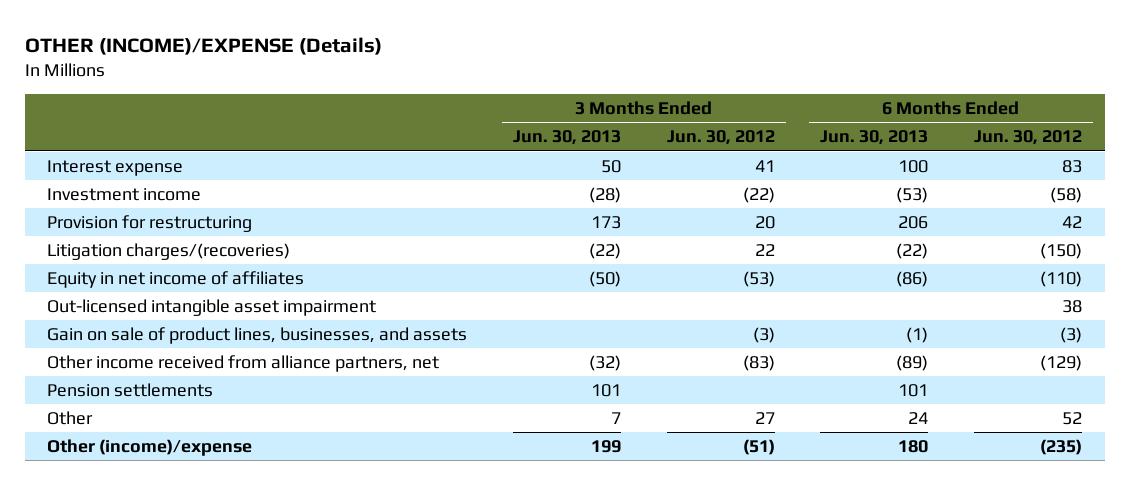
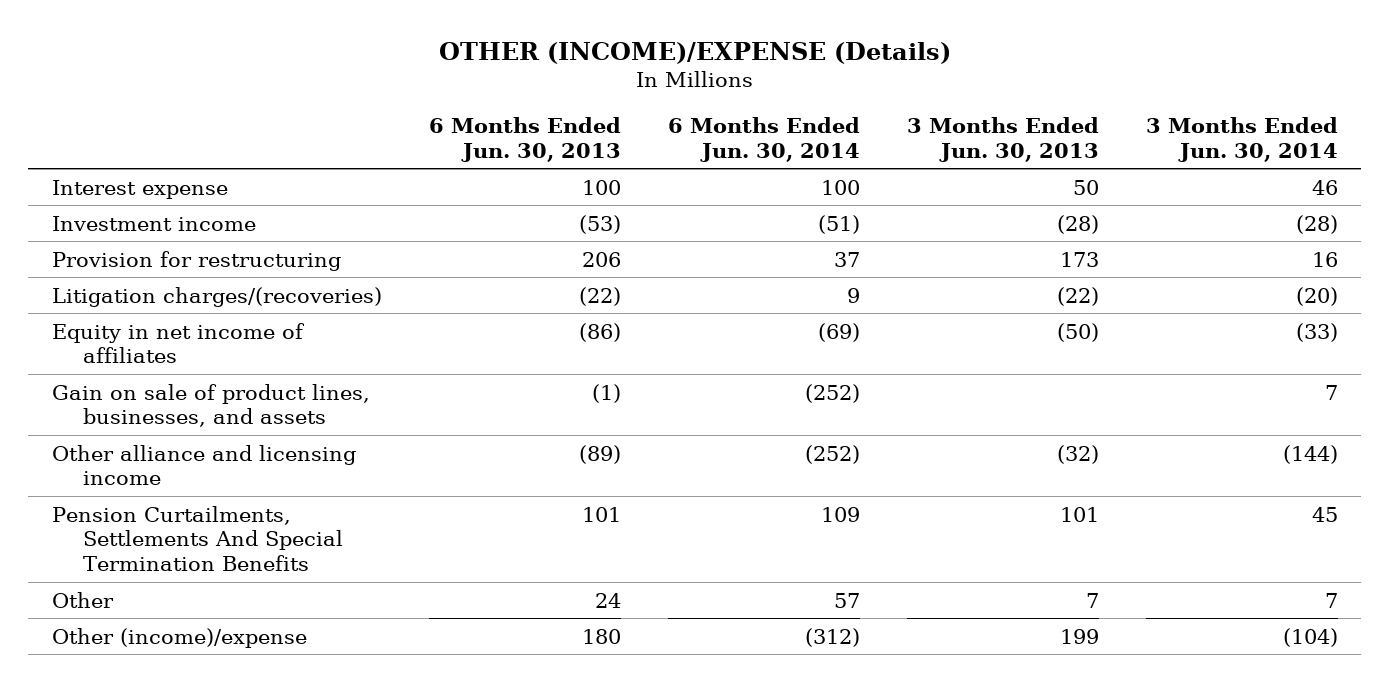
[666,130,775,146] Jun. 30, 2012 -> none
[973,130,1082,146] Jun. 30, 2012 -> none
none -> [667,116,860,162] 6 Months Ended Jun. 30, 2014
none -> [1145,116,1338,162] 3 Months Ended Jun. 30, 2014
[47,298,377,316] Out-licensed intangible asset impairment -> none
[47,354,440,372] Other income received from alliance partners, net -> [51,444,356,486] Other alliance and licensing income
[47,382,214,397] Pension settlements -> [51,505,344,572] Pension Curtailments, Settlements And Special Termination Benefits

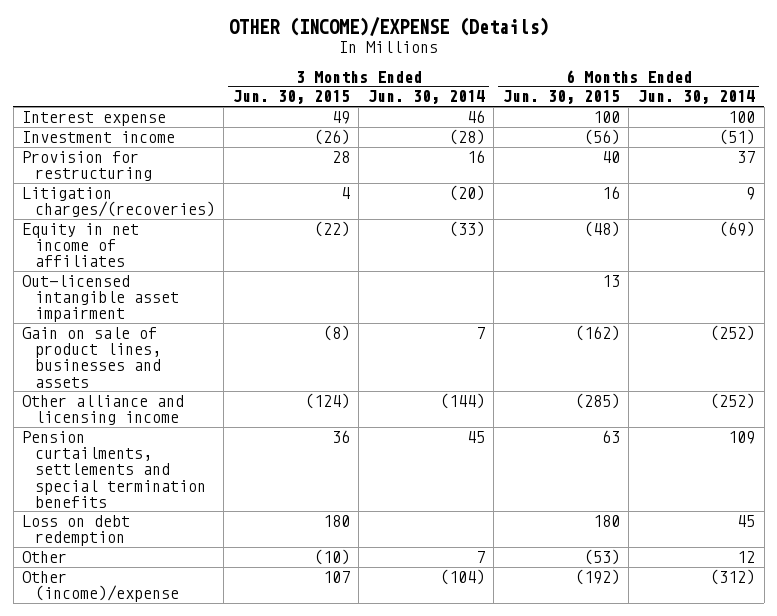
[428,116,621,162] 6 Months Ended Jun. 30, 2013 -> none
[906,116,1099,162] 3 Months Ended Jun. 30, 2013 -> none
none -> [232,90,350,105] Jun. 30, 2015
none -> [502,90,620,105] Jun. 30, 2015
none -> [22,275,179,323] Out-licensed intangible asset impairment
[51,383,370,428] Gain on sale of product lines, businesses, and assets -> [22,327,161,388] Gain on sale of product lines, businesses and assets
[51,505,344,572] Pension Curtailments, Settlements And Special Termination Benefits -> [22,431,206,508] Pension curtailments, settlements and special termination benefits
none -> [22,515,131,547] Loss on debt redemption
[833,592,860,608] 57 -> [736,551,755,564] 12

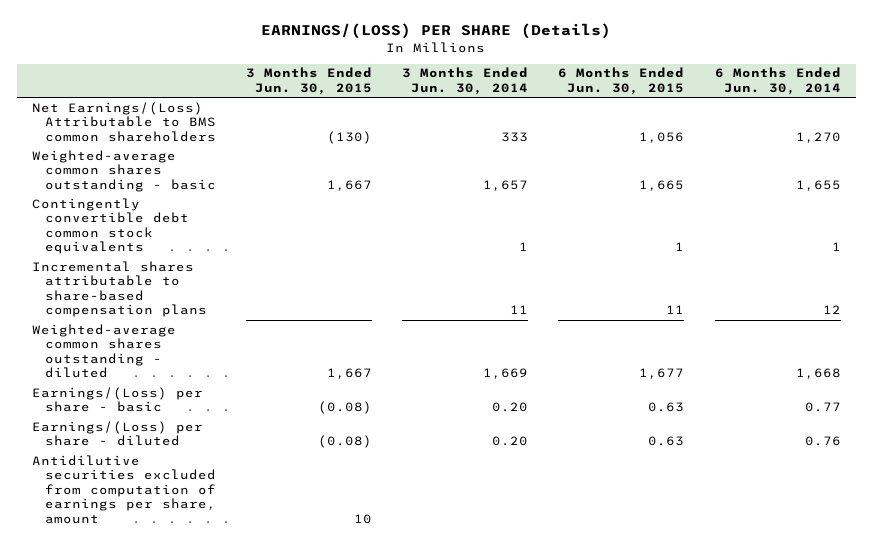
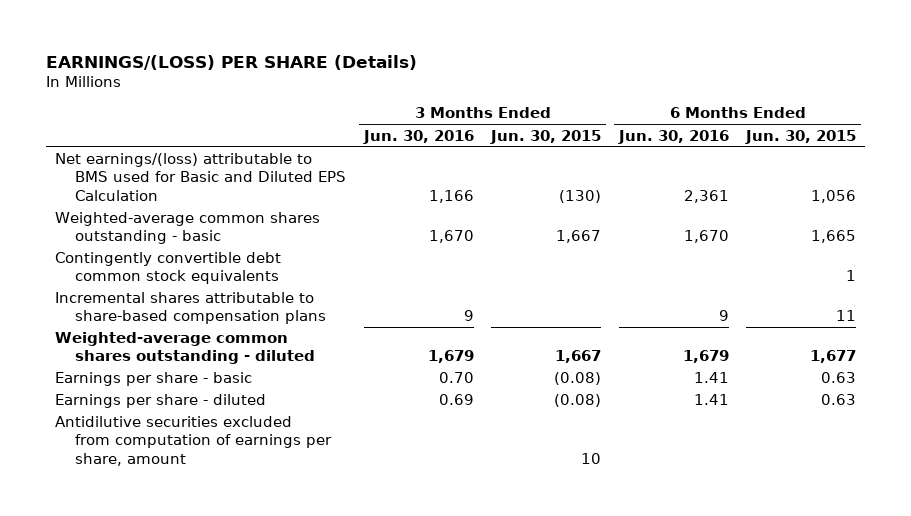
[402,67,529,95] 3 Months Ended Jun. 30, 2014 -> none
[714,67,841,95] 6 Months Ended Jun. 30, 2014 -> none
none -> [362,129,474,144] Jun. 30, 2016
none -> [617,129,729,144] Jun. 30, 2016
[31,101,216,142] Net Earnings/(Loss) Attributable to BMS common shareholders -> [54,153,347,201] Net earnings/(loss) attributable to BMS used for Basic and Diluted EPS Calculation
[31,386,203,413] Earnings/(Loss) per share - basic -> [54,372,252,387] Earnings per share - basic
[31,420,203,447] Earnings/(Loss) per share - diluted -> [54,394,266,409] Earnings per share - diluted

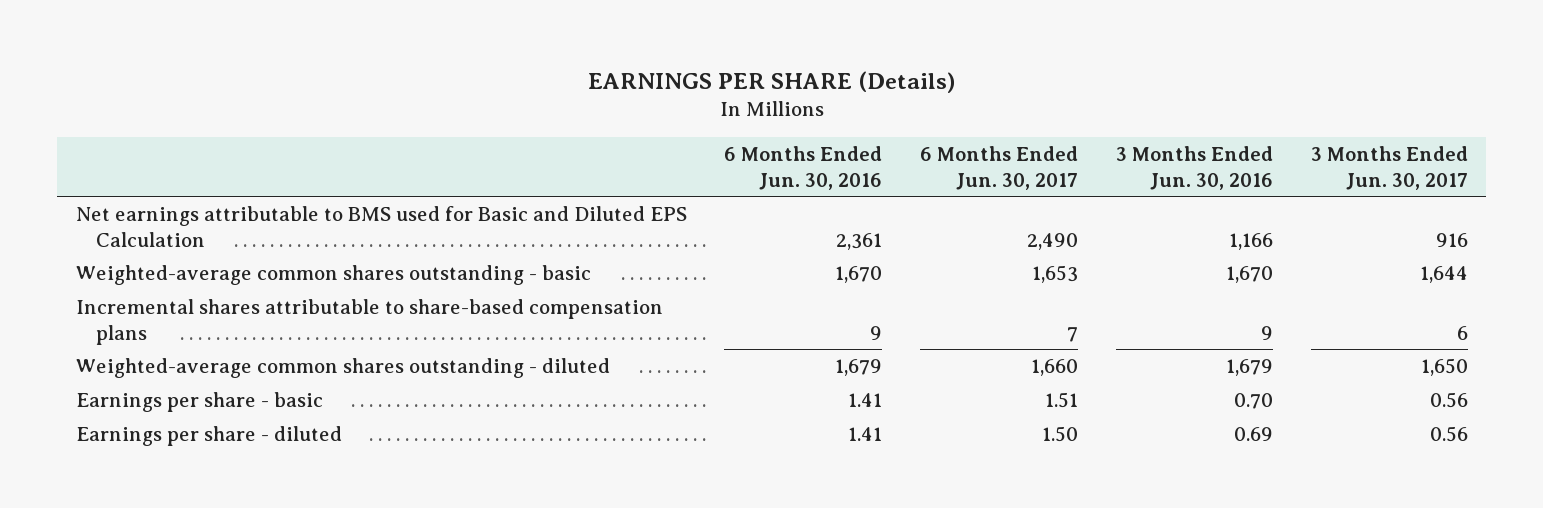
[46,55,418,71] EARNINGS/(LOSS) PER SHARE (Details) -> [587,70,955,93] EARNINGS PER SHARE (Details)
[490,129,602,144] Jun. 30, 2015 -> none
[745,129,857,144] Jun. 30, 2015 -> none
none -> [920,146,1079,190] 6 Months Ended Jun. 30, 2017
none -> [1310,146,1468,190] 3 Months Ended Jun. 30, 2017
[54,153,347,201] Net earnings/(loss) attributable to BMS used for Basic and Diluted EPS Calculation -> [75,206,687,247] Net earnings attributable to BMS used for Basic and Diluted EPS Calculation
[54,252,281,285] Contingently convertible debt common stock equivalents -> none
[54,416,333,466] Antidilutive securities excluded from computation of earnings per share, amount -> none

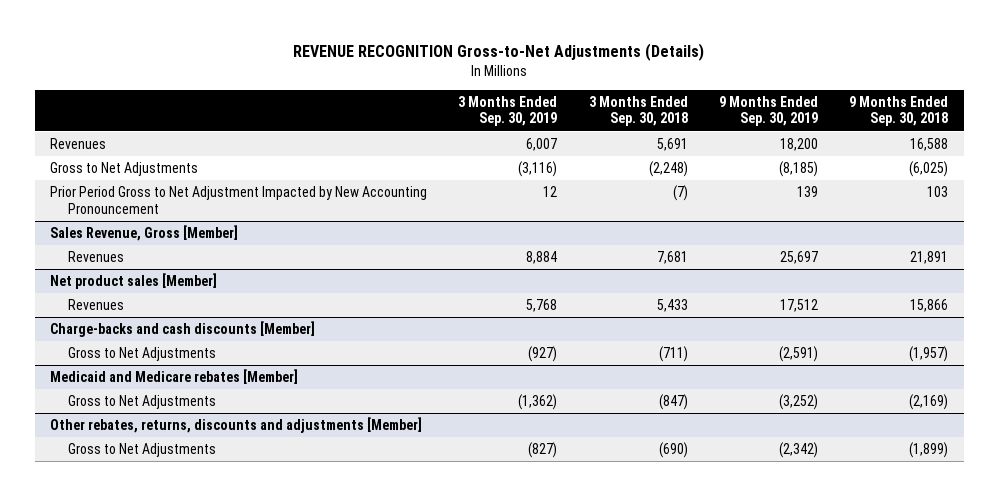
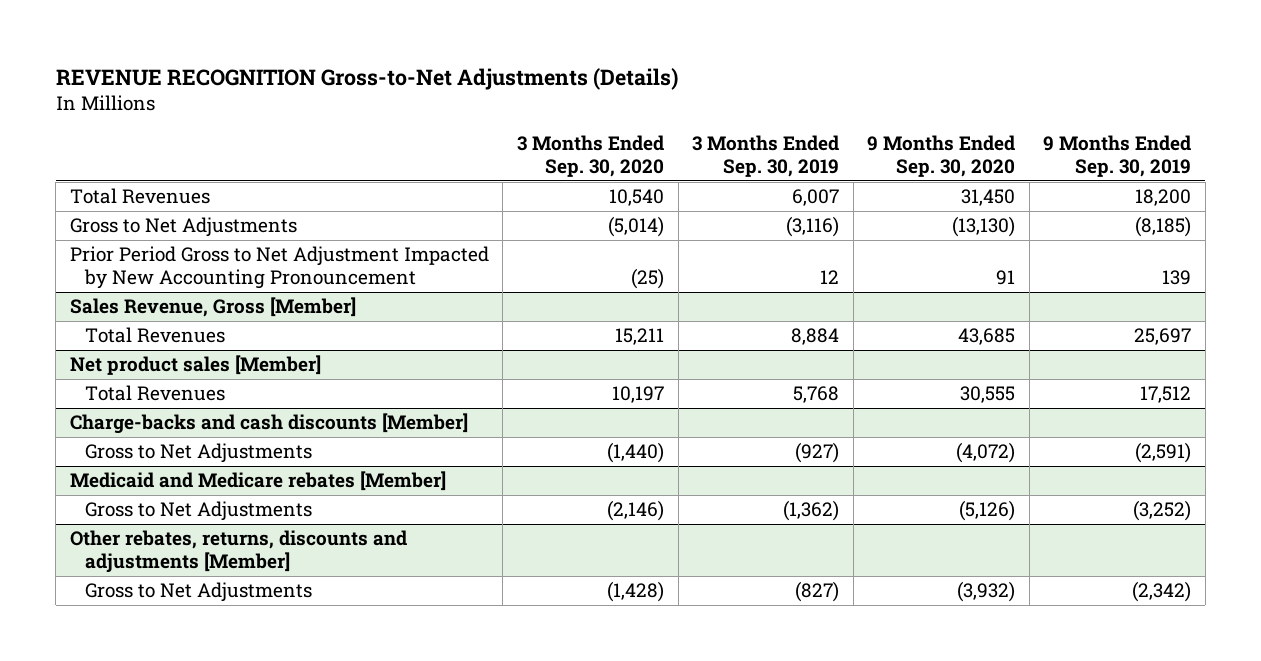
[588,95,688,127] 3 Months Ended Sep. 30, 2018 -> none
[849,95,949,127] 9 Months Ended Sep. 30, 2018 -> none
none -> [517,135,665,177] 3 Months Ended Sep. 30, 2020
none -> [867,135,1016,177] 9 Months Ended Sep. 30, 2020
[50,138,107,150] Revenues -> [69,188,210,205] Total Revenues
[67,251,124,263] Revenues -> [85,327,226,344] Total Revenues
[67,299,124,311] Revenues -> [85,385,226,402] Total Revenues

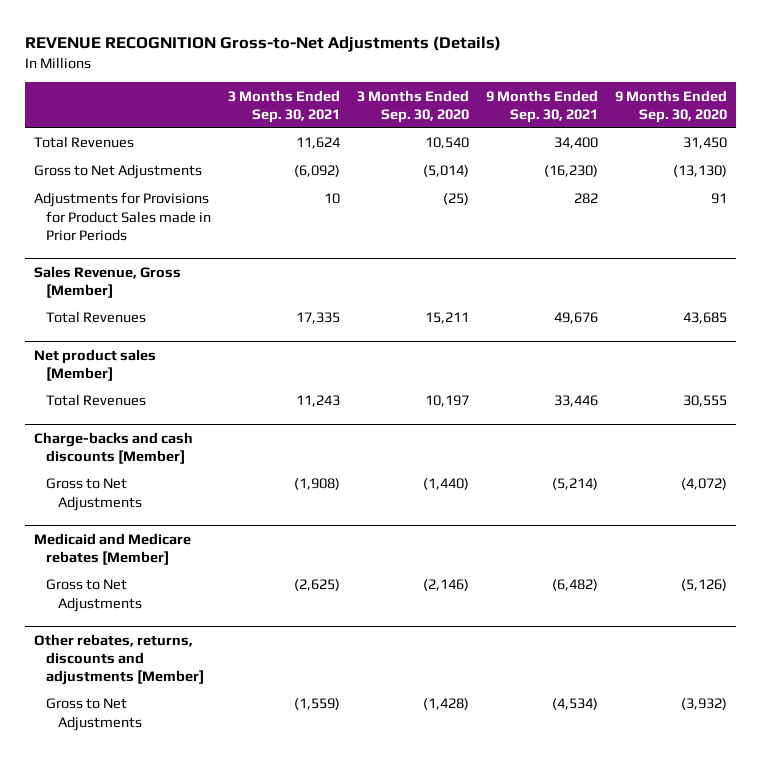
[692,135,840,177] 3 Months Ended Sep. 30, 2019 -> none
[1043,135,1192,177] 9 Months Ended Sep. 30, 2019 -> none
none -> [228,89,341,123] 3 Months Ended Sep. 30, 2021
none -> [486,89,599,123] 9 Months Ended Sep. 30, 2021
[69,246,489,289] Prior Period Gross to Net Adjustment Impacted by New Accounting Pronouncement -> [33,192,212,242] Adjustments for Provisions for Product Sales made in Prior Periods

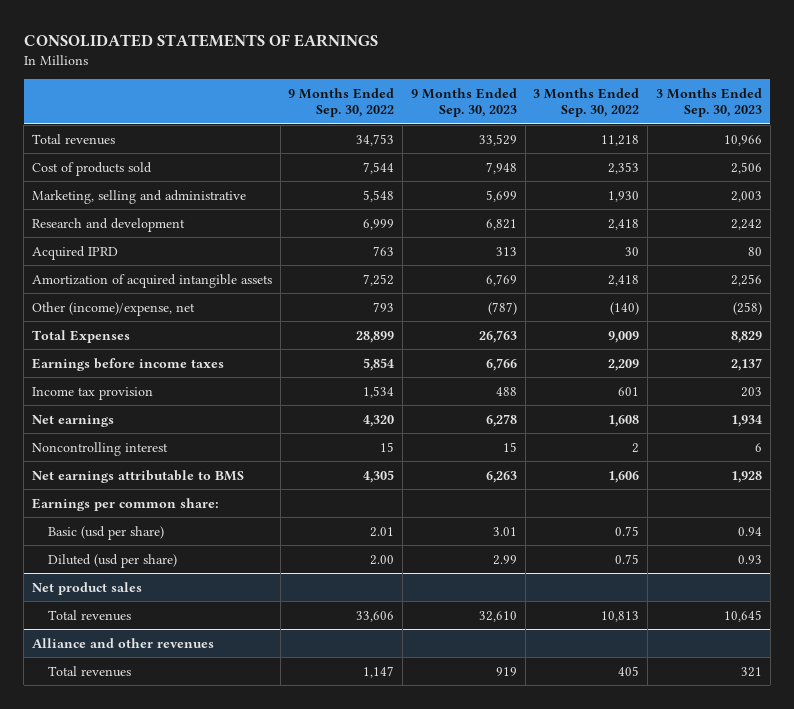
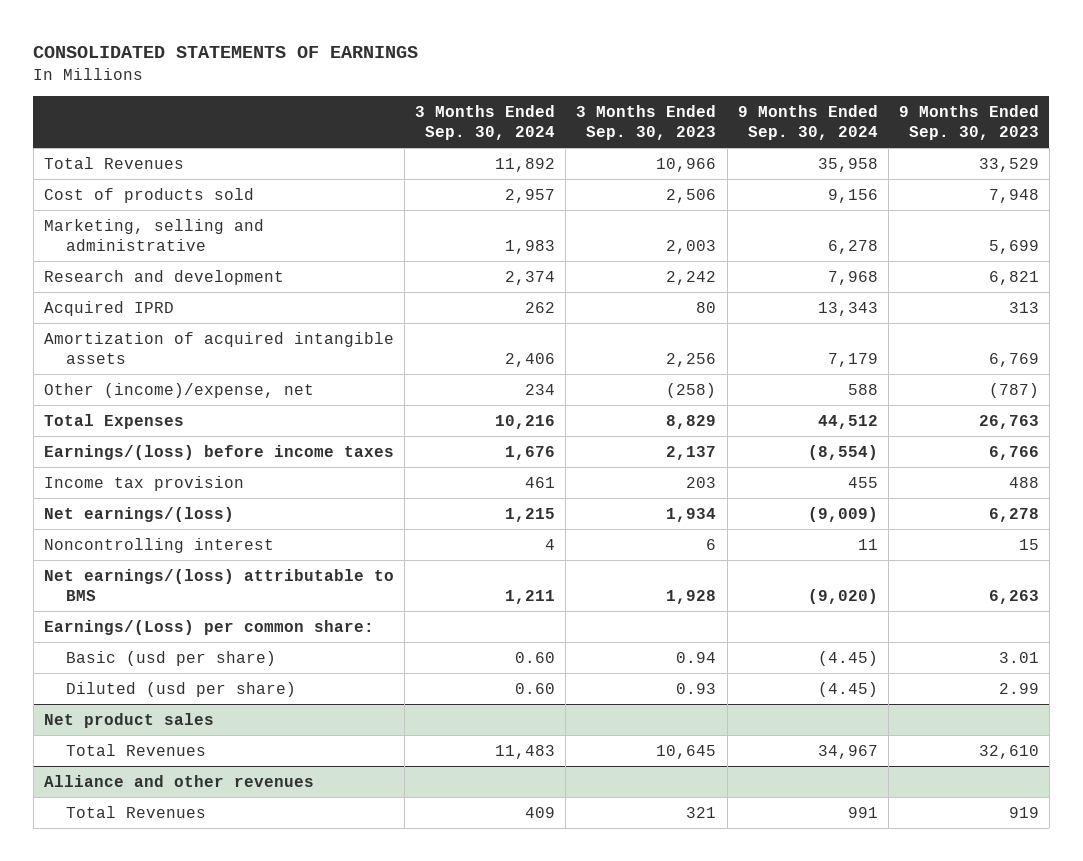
[288,87,395,118] 9 Months Ended Sep. 30, 2022 -> none
[533,87,640,118] 3 Months Ended Sep. 30, 2022 -> none
none -> [415,105,556,141] 3 Months Ended Sep. 30, 2024
none -> [737,105,878,141] 9 Months Ended Sep. 30, 2024
[31,133,115,145] Total revenues -> [44,156,185,169] Total Revenues
[31,357,224,371] Earnings before income taxes -> [44,444,395,460] Earnings/(loss) before income taxes
[31,414,114,427] Net earnings -> [44,506,235,522] Net earnings/(loss)
[31,469,244,483] Net earnings attributable to BMS -> [44,568,395,601] Net earnings/(loss) attributable to BMS
[31,497,219,511] Earnings per common share: -> [44,619,375,635] Earnings/(Loss) per common share:
[47,609,131,621] Total revenues -> [66,743,207,756] Total Revenues
[47,665,131,677] Total revenues -> [66,805,207,818] Total Revenues

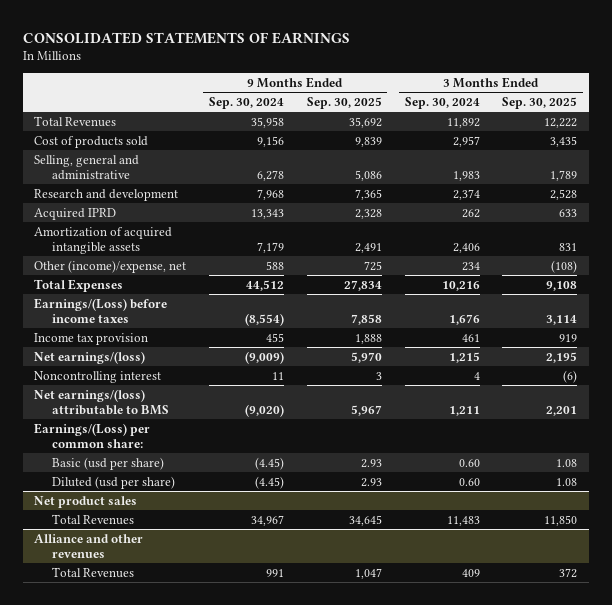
[576,105,717,141] 3 Months Ended Sep. 30, 2023 -> none
[898,105,1039,141] 9 Months Ended Sep. 30, 2023 -> none
none -> [306,96,382,109] Sep. 30, 2025
none -> [502,96,578,109] Sep. 30, 2025
[44,218,265,251] Marketing, selling and administrative -> [34,154,140,180] Selling, general and administrative
[44,444,395,460] Earnings/(loss) before income taxes -> [34,297,168,323] Earnings/(Loss) before income taxes

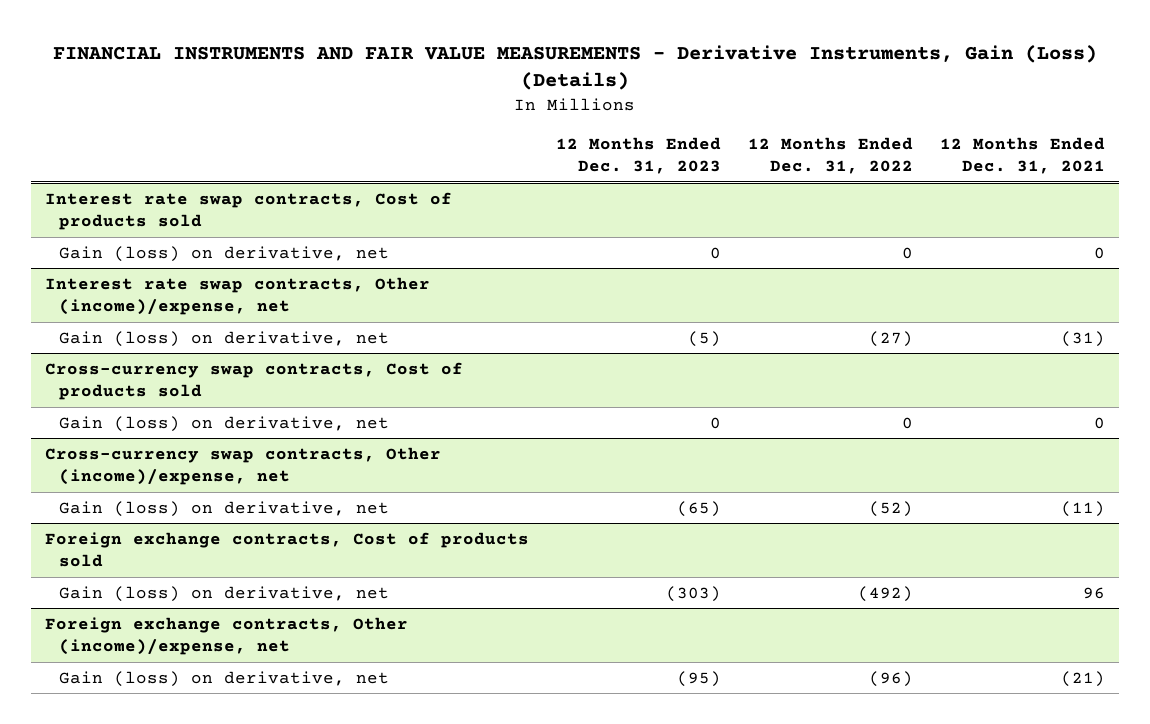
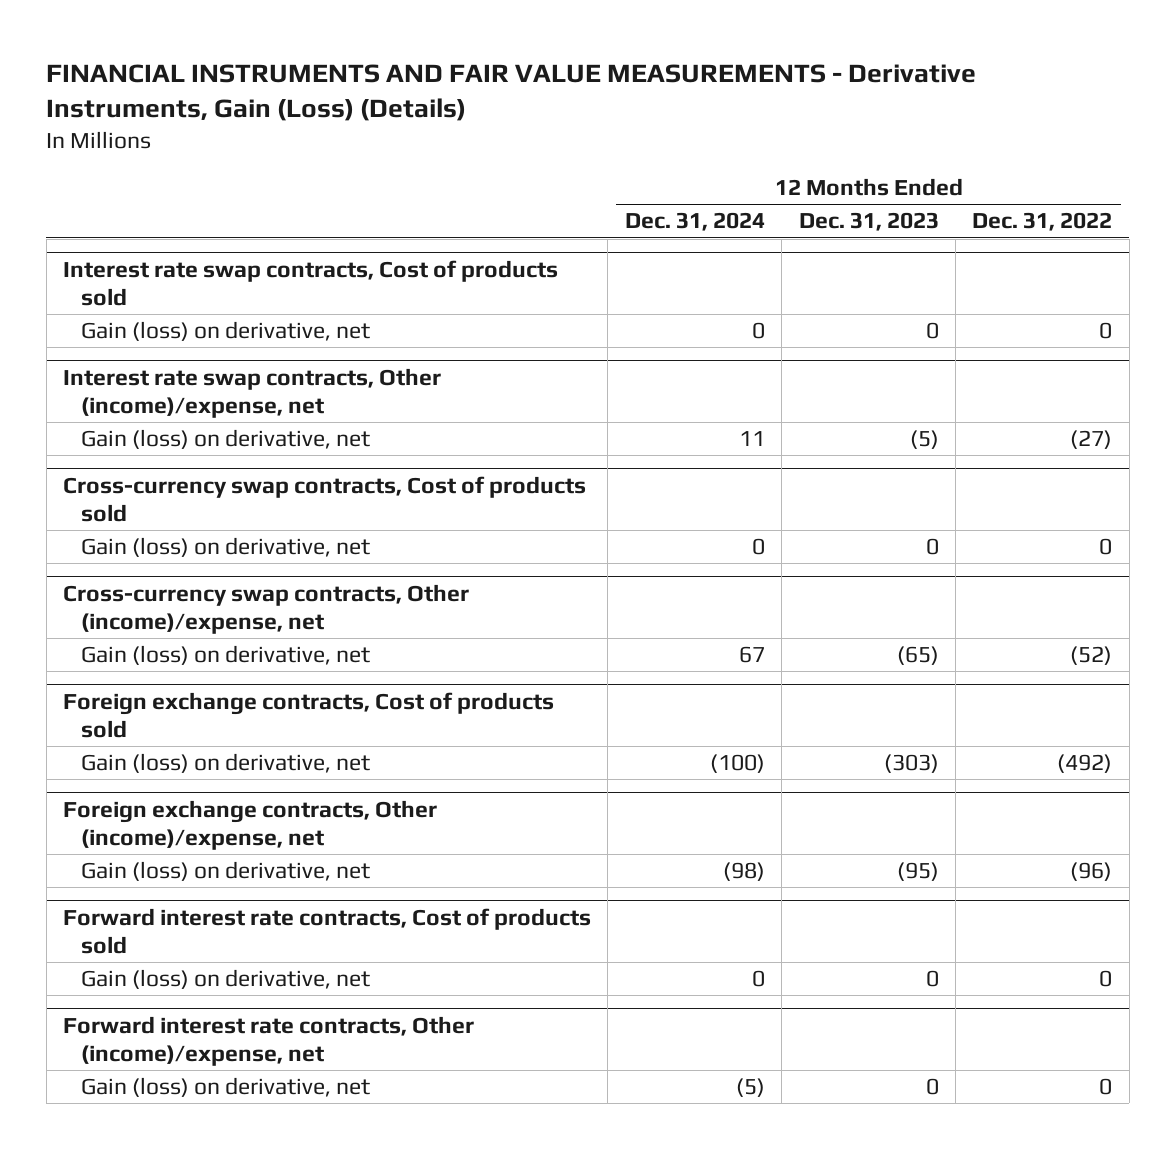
[940,136,1106,175] 12 Months Ended Dec. 31, 2021 -> none
none -> [624,212,765,232] Dec. 31, 2024
none -> [63,907,592,954] Forward interest rate contracts, Cost of products sold
none -> [81,969,371,990] Gain (loss) on derivative, net
none -> [63,1015,475,1066] Forward interest rate contracts, Other (income)/expense, net
none -> [81,1077,371,1098] Gain (loss) on derivative, net

